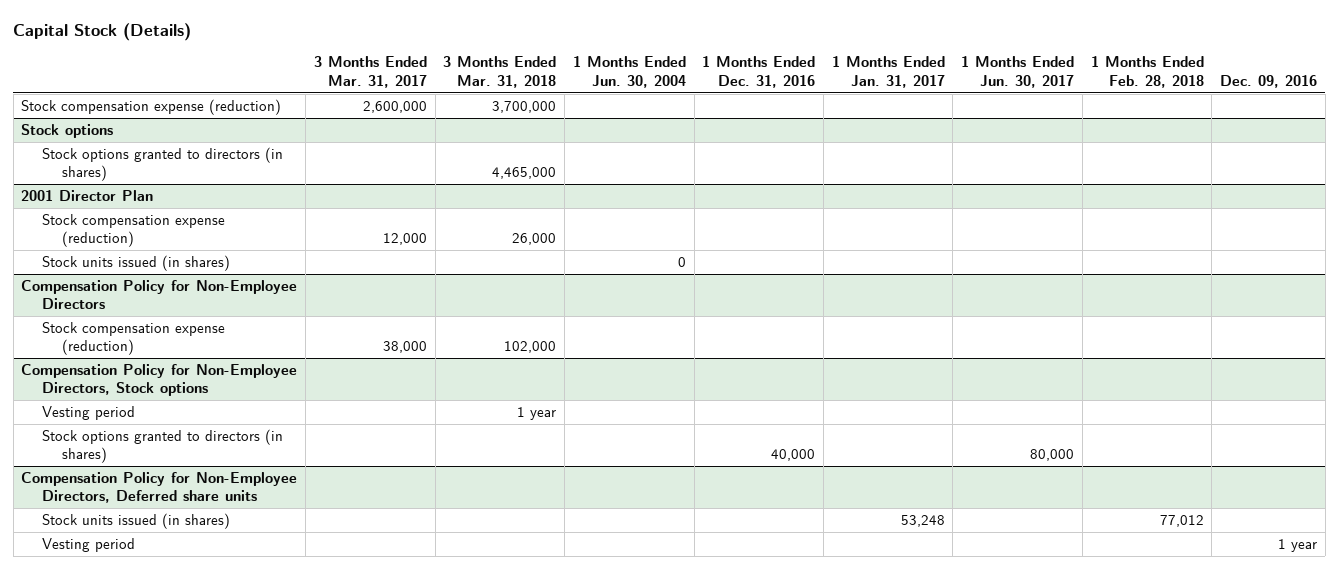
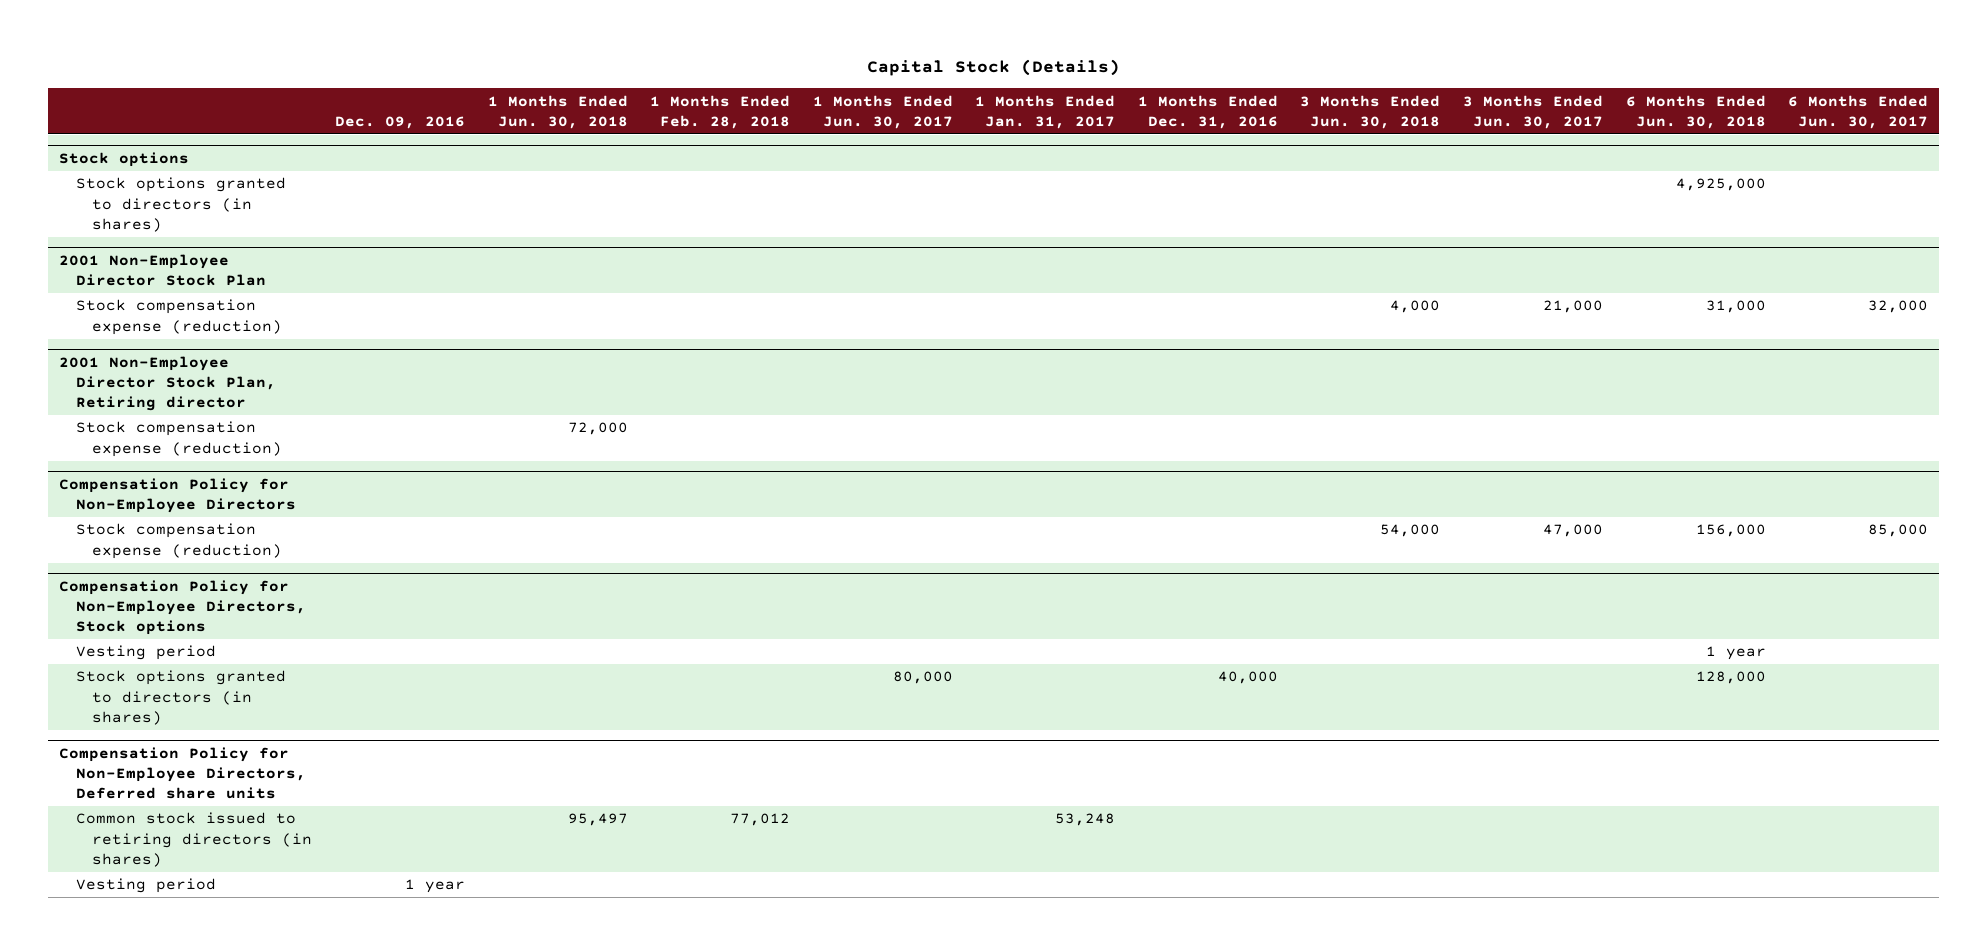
[313,56,427,88] 3 Months Ended Mar. 31, 2017 -> none
[443,56,557,88] 3 Months Ended Mar. 31, 2018 -> none
[572,56,686,88] 1 Months Ended Jun. 30, 2004 -> none
none -> [487,94,628,129] 1 Months Ended Jun. 30, 2018
none -> [1300,94,1441,129] 3 Months Ended Jun. 30, 2018
none -> [1463,94,1604,129] 3 Months Ended Jun. 30, 2017
none -> [1625,94,1766,129] 6 Months Ended Jun. 30, 2018
none -> [1788,94,1929,129] 6 Months Ended Jun. 30, 2017
[21,99,282,116] Stock compensation expense (reduction) -> none
[21,190,154,202] 2001 Director Plan -> [58,253,266,286] 2001 Non-Employee Director Stock Plan
[41,255,230,272] Stock units issued (in shares) -> none
none -> [58,355,276,412] 2001 Non-Employee Director Stock Plan, Retiring director
none -> [75,421,283,457] Stock compensation expense (reduction)
[41,513,230,530] Stock units issued (in shares) -> [75,812,313,867] Common stock issued to retiring directors (in shares)

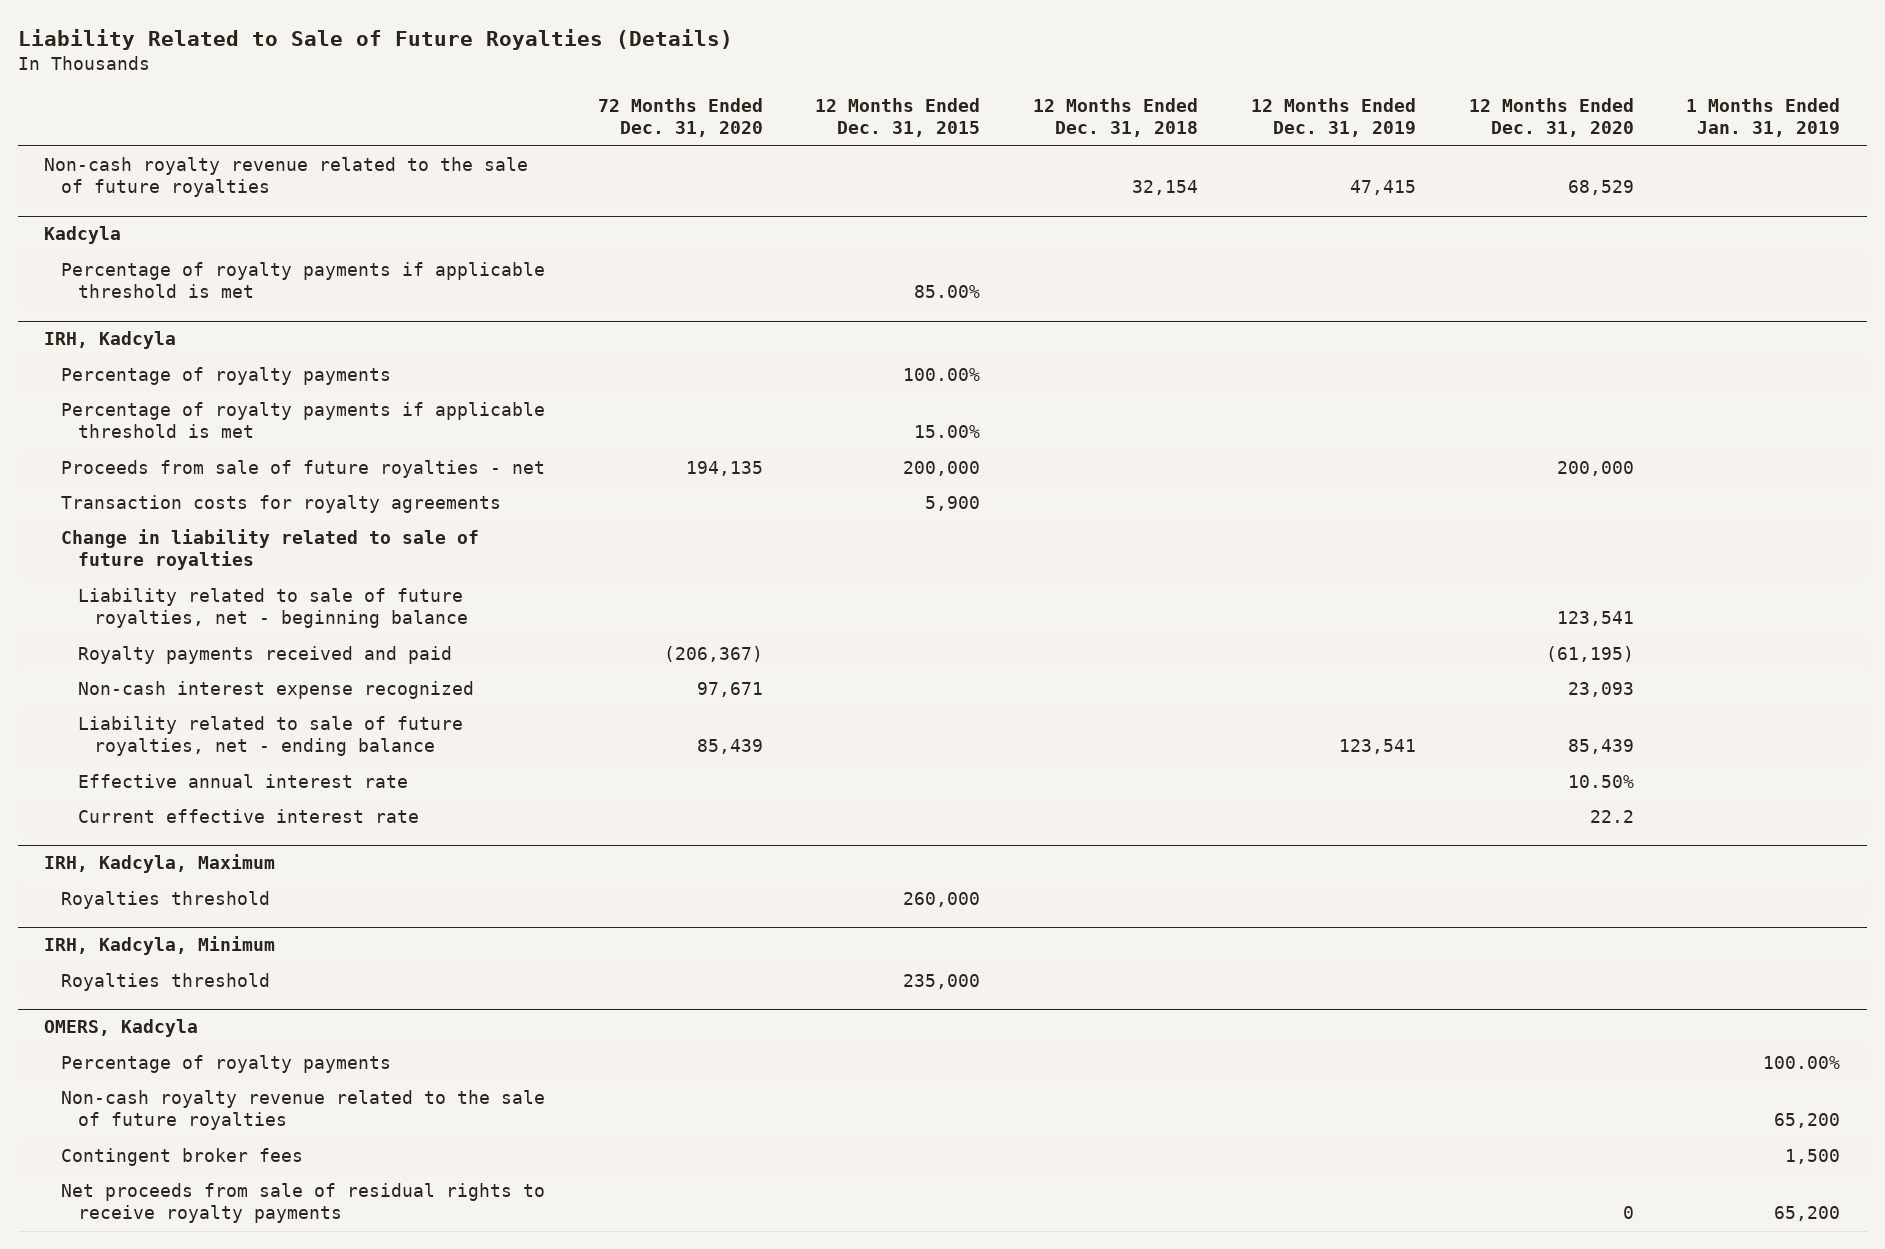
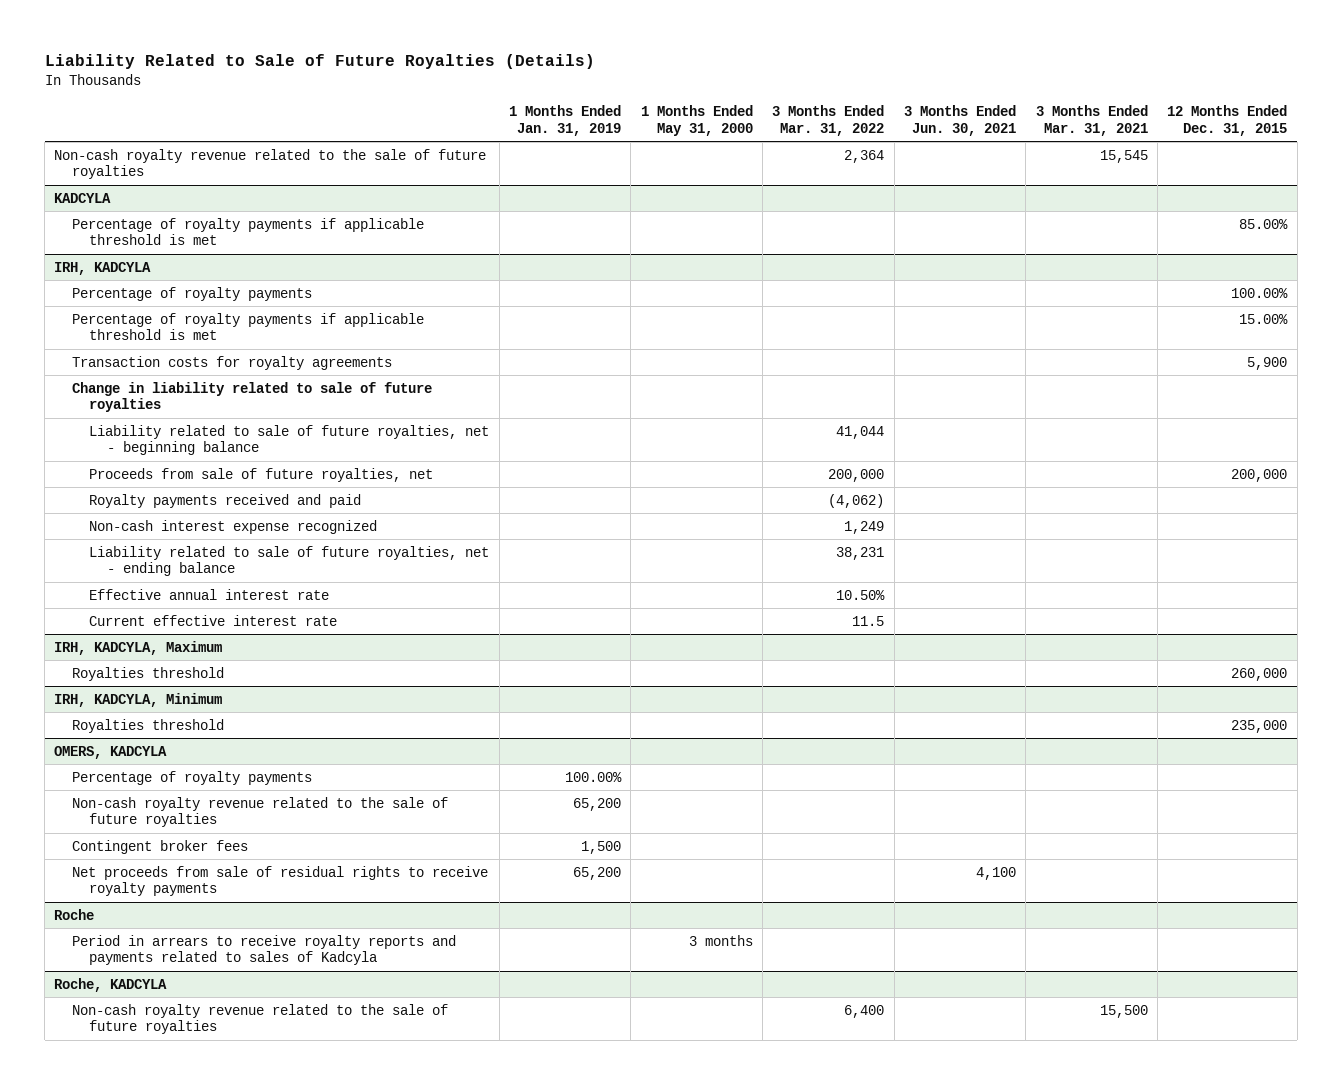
[597,98,763,138] 72 Months Ended Dec. 31, 2020 -> none
[1033,98,1199,138] 12 Months Ended Dec. 31, 2018 -> none
[1250,98,1416,138] 12 Months Ended Dec. 31, 2019 -> none
[1468,98,1634,138] 12 Months Ended Dec. 31, 2020 -> none
none -> [640,105,753,136] 1 Months Ended May 31, 2000
none -> [772,105,885,136] 3 Months Ended Mar. 31, 2022
none -> [903,105,1016,136] 3 Months Ended Jun. 30, 2021
none -> [1035,105,1148,136] 3 Months Ended Mar. 31, 2021
[44,226,122,245] Kadcyla -> [54,192,112,203] KADCYLA
[44,331,177,350] IRH, Kadcyla -> [54,261,152,275] IRH, KADCYLA
[61,460,546,479] Proceeds from sale of future royalties - net -> none
none -> [89,467,434,482] Proceeds from sale of future royalties, net
[44,854,276,874] IRH, Kadcyla, Maximum -> [54,640,223,655] IRH, KADCYLA, Maximum
[44,936,276,956] IRH, Kadcyla, Minimum -> [54,692,223,707] IRH, KADCYLA, Minimum
[44,1019,199,1038] OMERS, Kadcyla -> [54,745,168,759] OMERS, KADCYLA
none -> [54,908,95,920] Roche
none -> [71,934,456,966] Period in arrears to receive royalty reports and payments related to sales of Kadcyla
none -> [54,977,168,992] Roche, KADCYLA
none -> [71,1003,448,1035] Non-cash royalty revenue related to the sale of future royalties

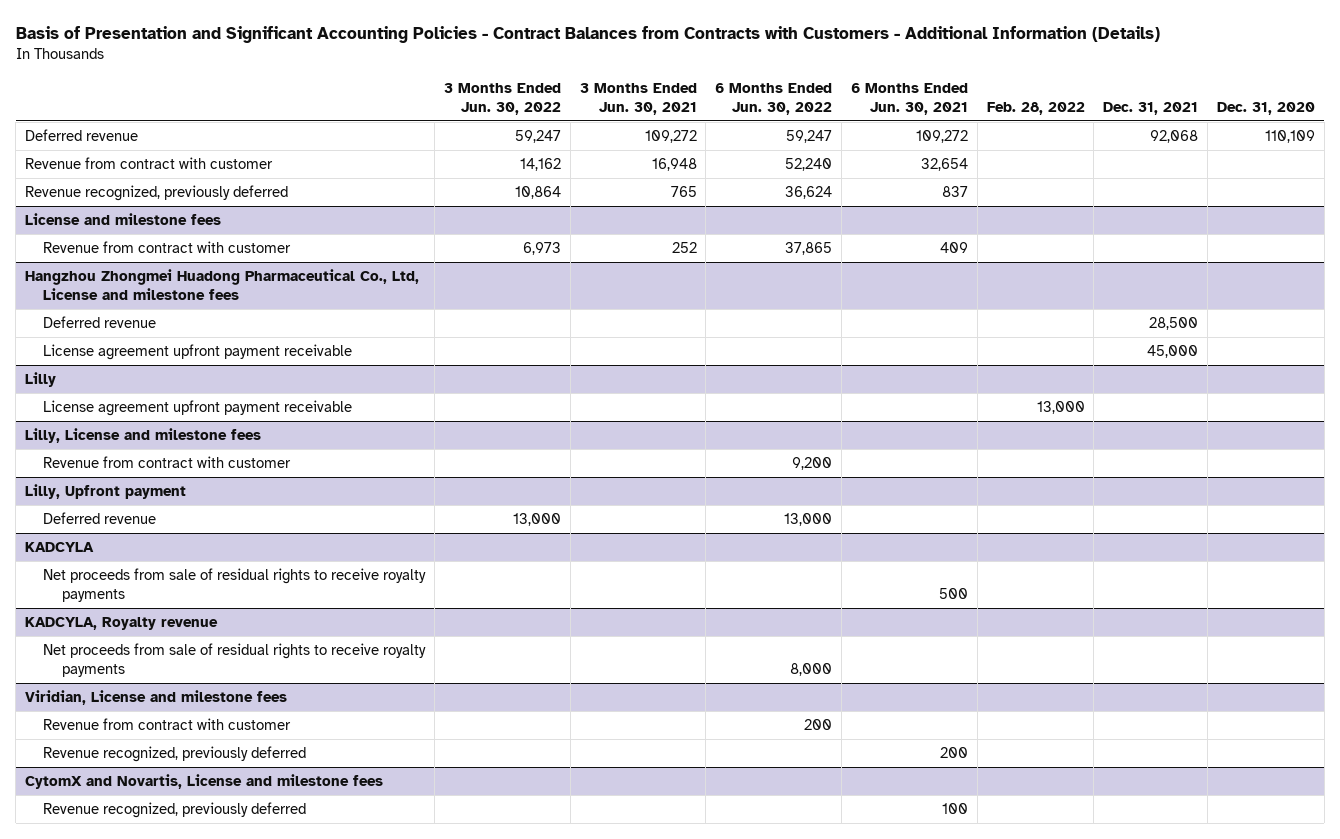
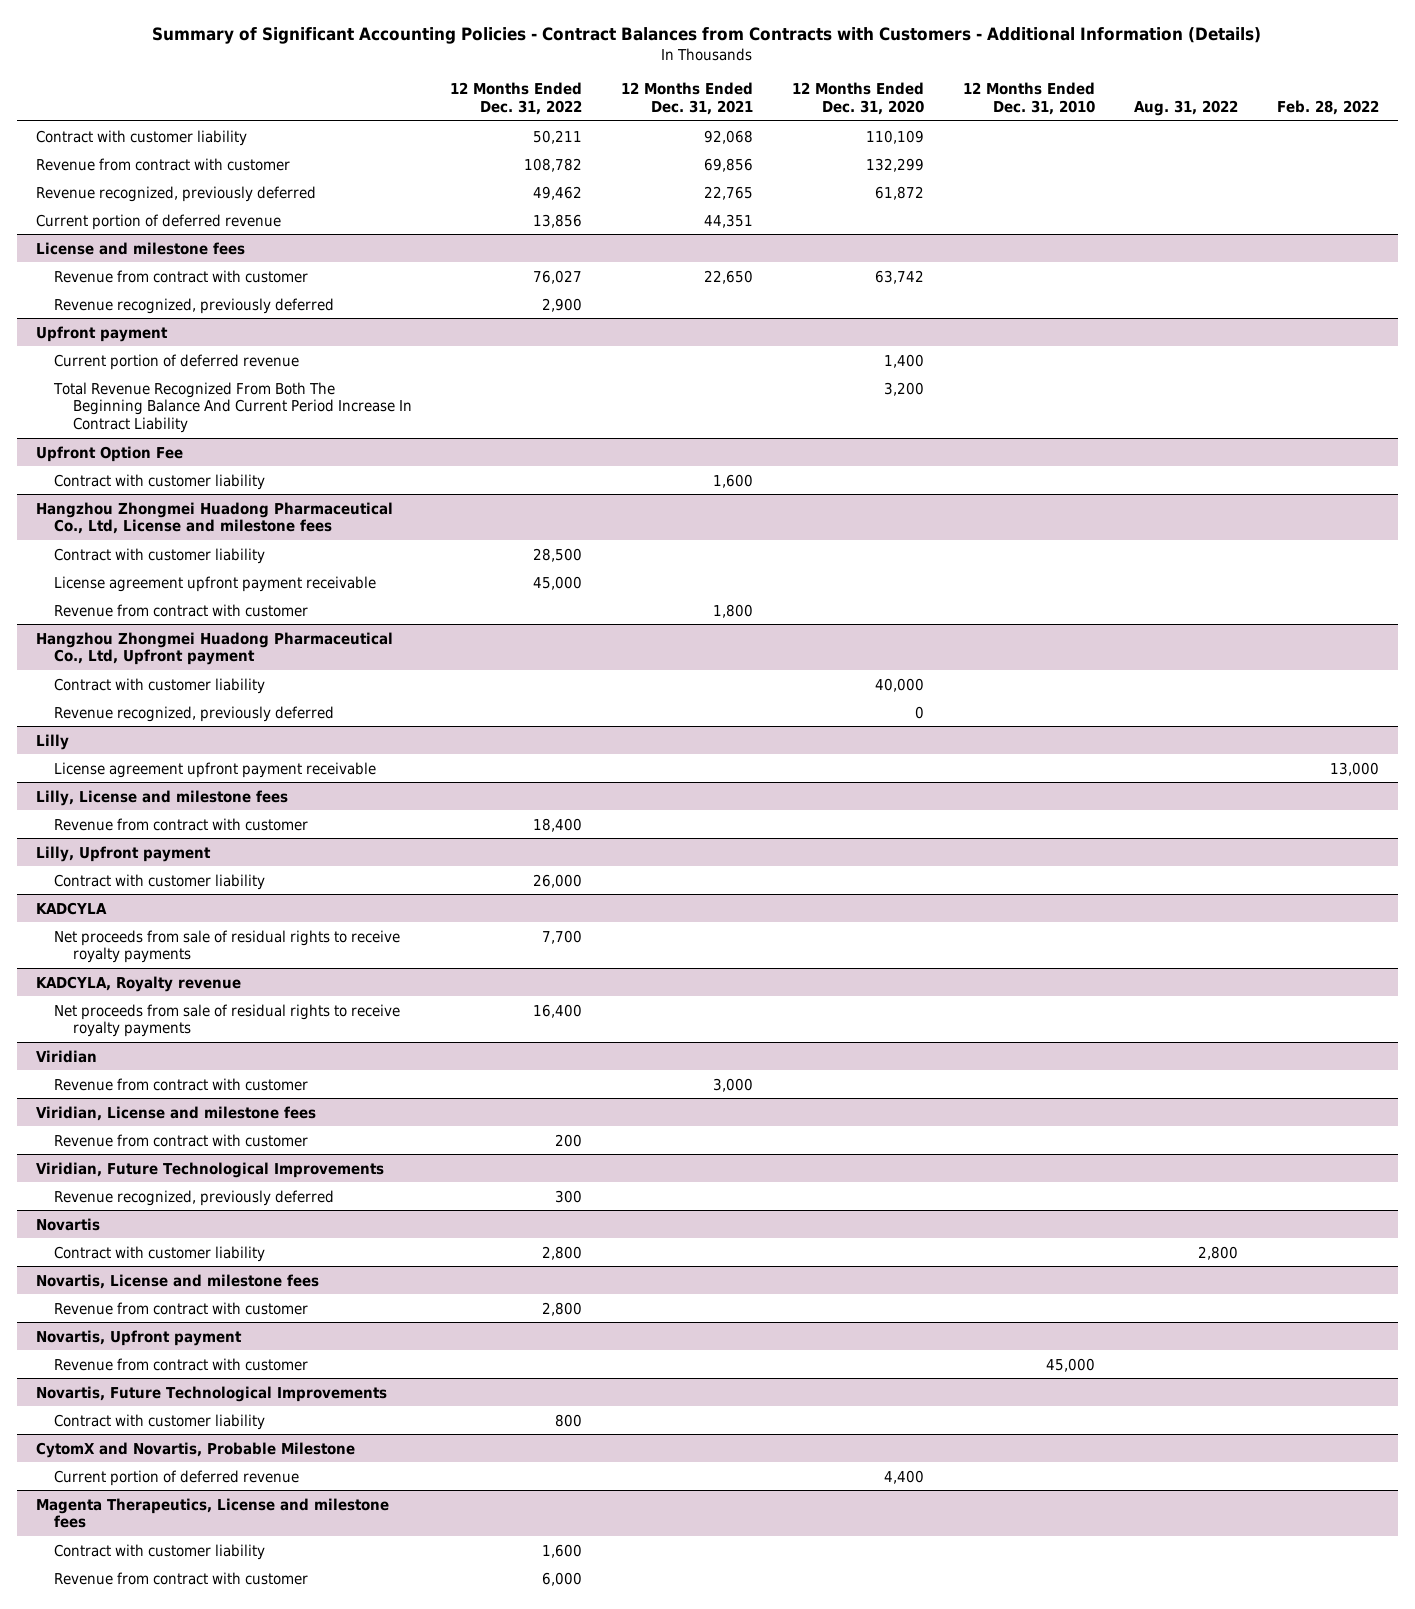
[15,25,1160,43] Basis of Presentation and Significant Accounting Policies - Contract Balances from Contracts with Customers - Additional Information (Details) -> [152,26,1262,44] Summary of Significant Accounting Policies - Contract Balances from Contracts with Customers - Additional Information (Details)
[443,83,561,115] 3 Months Ended Jun. 30, 2022 -> none
[579,83,697,115] 3 Months Ended Jun. 30, 2021 -> none
[715,83,833,115] 6 Months Ended Jun. 30, 2022 -> none
[850,83,968,115] 6 Months Ended Jun. 30, 2021 -> none
[1103,101,1199,115] Dec. 31, 2021 -> none
[1216,101,1315,115] Dec. 31, 2020 -> none
none -> [450,82,583,115] 12 Months Ended Dec. 31, 2022
none -> [621,82,754,115] 12 Months Ended Dec. 31, 2021
none -> [792,82,925,115] 12 Months Ended Dec. 31, 2020
none -> [962,82,1095,115] 12 Months Ended Dec. 31, 2010
none -> [1133,99,1238,116] Aug. 31, 2022
[25,129,139,142] Deferred revenue -> [36,129,248,146] Contract with customer liability
none -> [36,213,282,230] Current portion of deferred revenue
none -> [54,297,335,314] Revenue recognized, previously deferred
none -> [36,325,169,342] Upfront payment
none -> [54,353,300,370] Current portion of deferred revenue
none -> [53,381,412,433] Total Revenue Recognized From Both The Beginning Balance And Current Period Increase In Contract Liability
none -> [36,445,184,462] Upfront Option Fee
none -> [54,473,266,490] Contract with customer liability
[43,316,157,329] Deferred revenue -> [54,547,266,564] Contract with customer liability
none -> [54,603,309,617] Revenue from contract with customer
none -> [36,631,394,666] Hangzhou Zhongmei Huadong Pharmaceutical Co., Ltd, Upfront payment
none -> [54,677,266,694] Contract with customer liability
none -> [54,705,335,722] Revenue recognized, previously deferred
[43,512,157,525] Deferred revenue -> [54,873,266,890] Contract with customer liability
none -> [36,1049,98,1063] Viridian
none -> [54,1077,309,1091] Revenue from contract with customer
[43,746,307,763] Revenue recognized, previously deferred -> none
[43,802,307,819] Revenue recognized, previously deferred -> none
none -> [36,1161,385,1178] Viridian, Future Technological Improvements
none -> [54,1189,335,1206] Revenue recognized, previously deferred
none -> [36,1217,101,1231] Novartis
none -> [54,1245,266,1262] Contract with customer liability
[25,774,384,790] CytomX and Novartis, License and milestone fees -> [36,1273,320,1289] Novartis, License and milestone fees
none -> [54,1301,309,1315] Revenue from contract with customer
none -> [36,1329,243,1346] Novartis, Upfront payment
none -> [54,1357,309,1371] Revenue from contract with customer
none -> [36,1385,388,1402] Novartis, Future Technological Improvements
none -> [54,1413,266,1430] Contract with customer liability
none -> [36,1441,356,1458] CytomX and Novartis, Probable Milestone
none -> [54,1469,300,1486] Current portion of deferred revenue
none -> [36,1497,390,1529] Magenta Therapeutics, License and milestone fees
none -> [54,1543,266,1560] Contract with customer liability
none -> [54,1571,309,1585] Revenue from contract with customer

